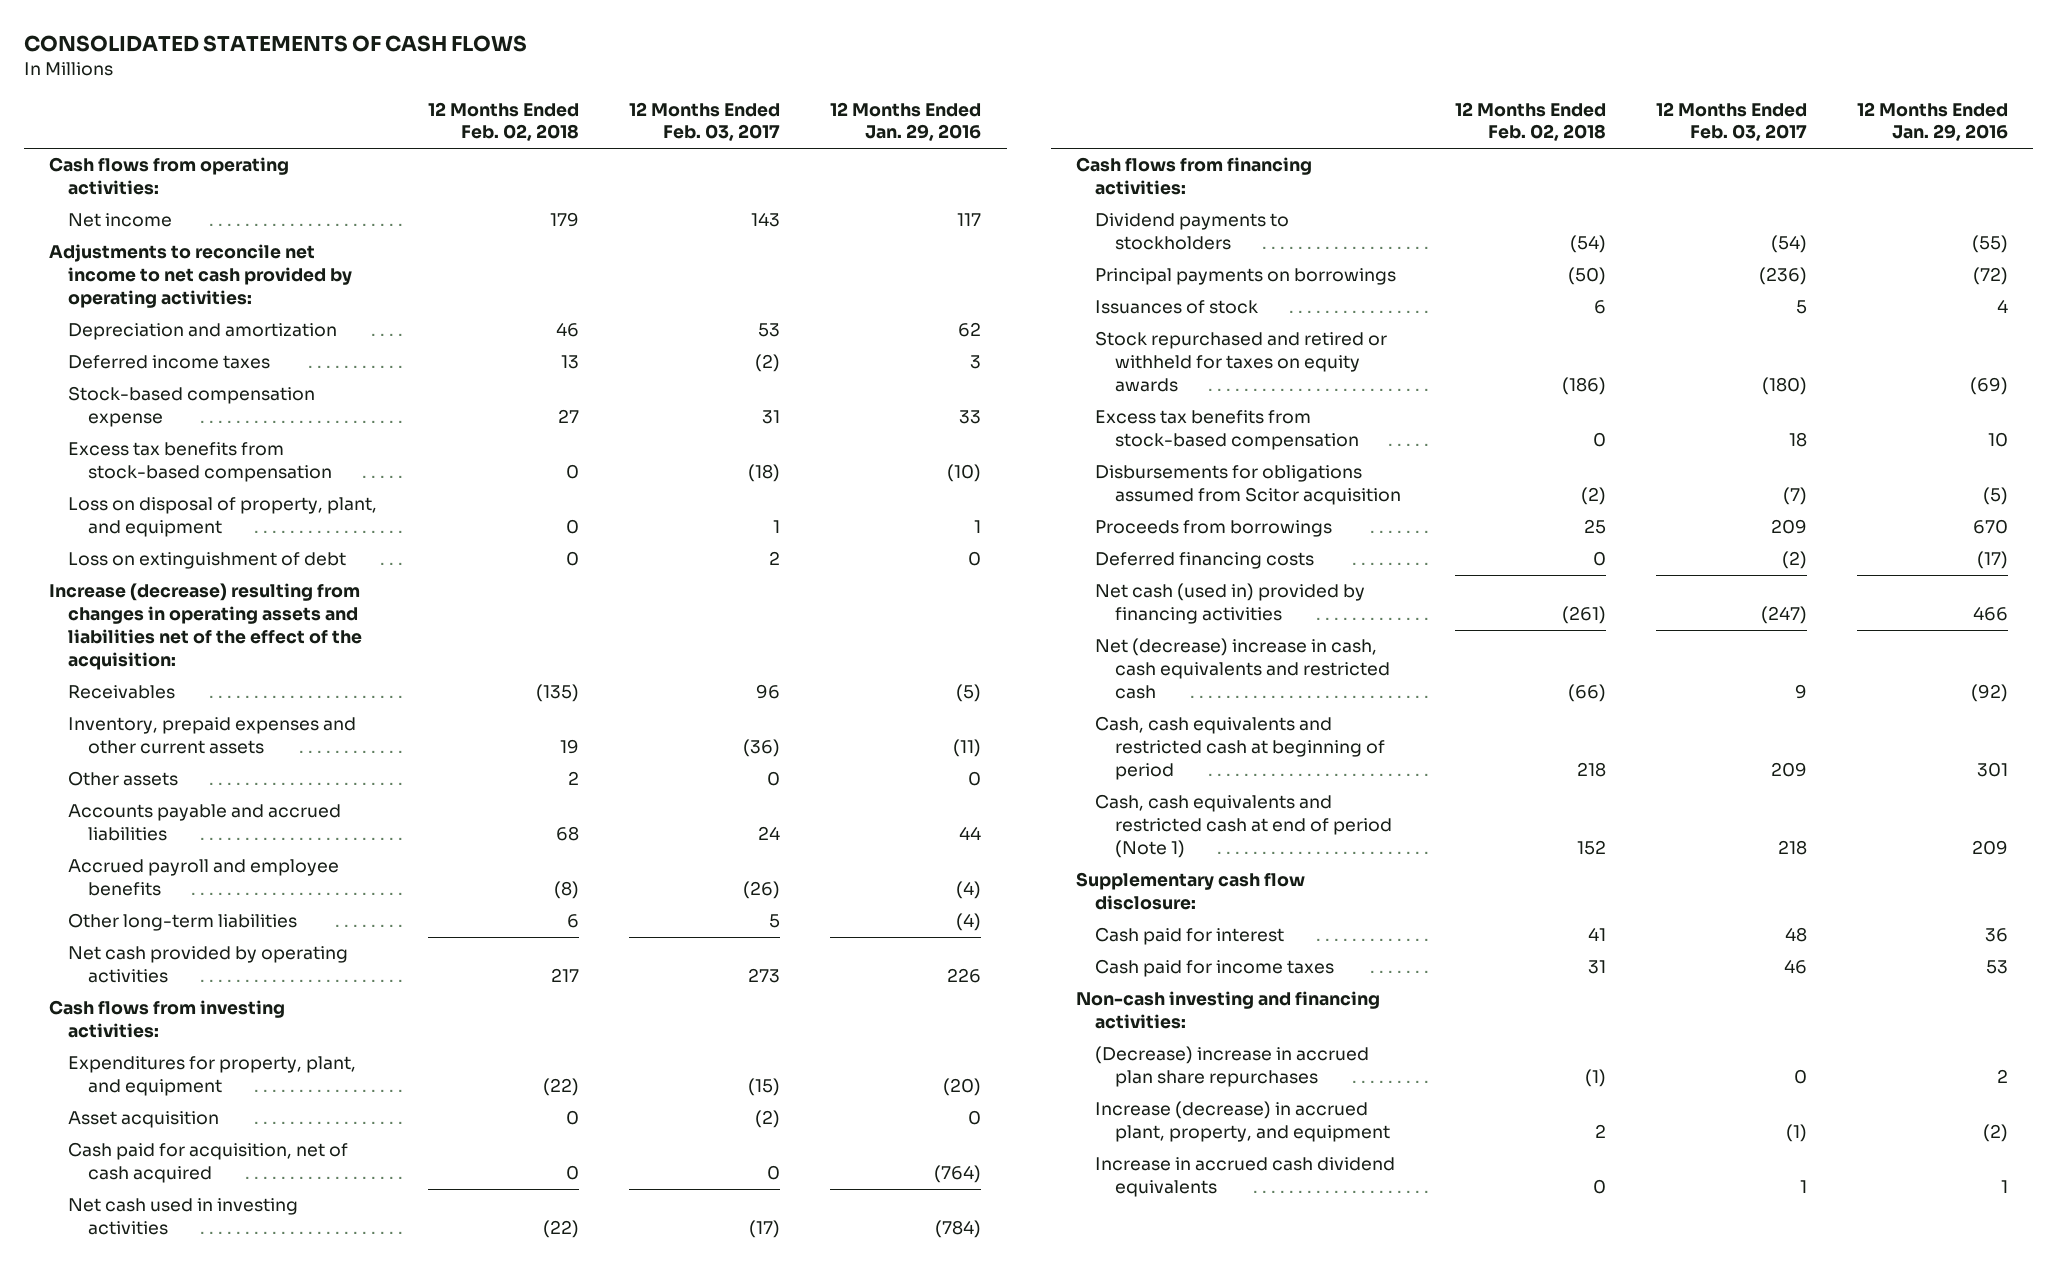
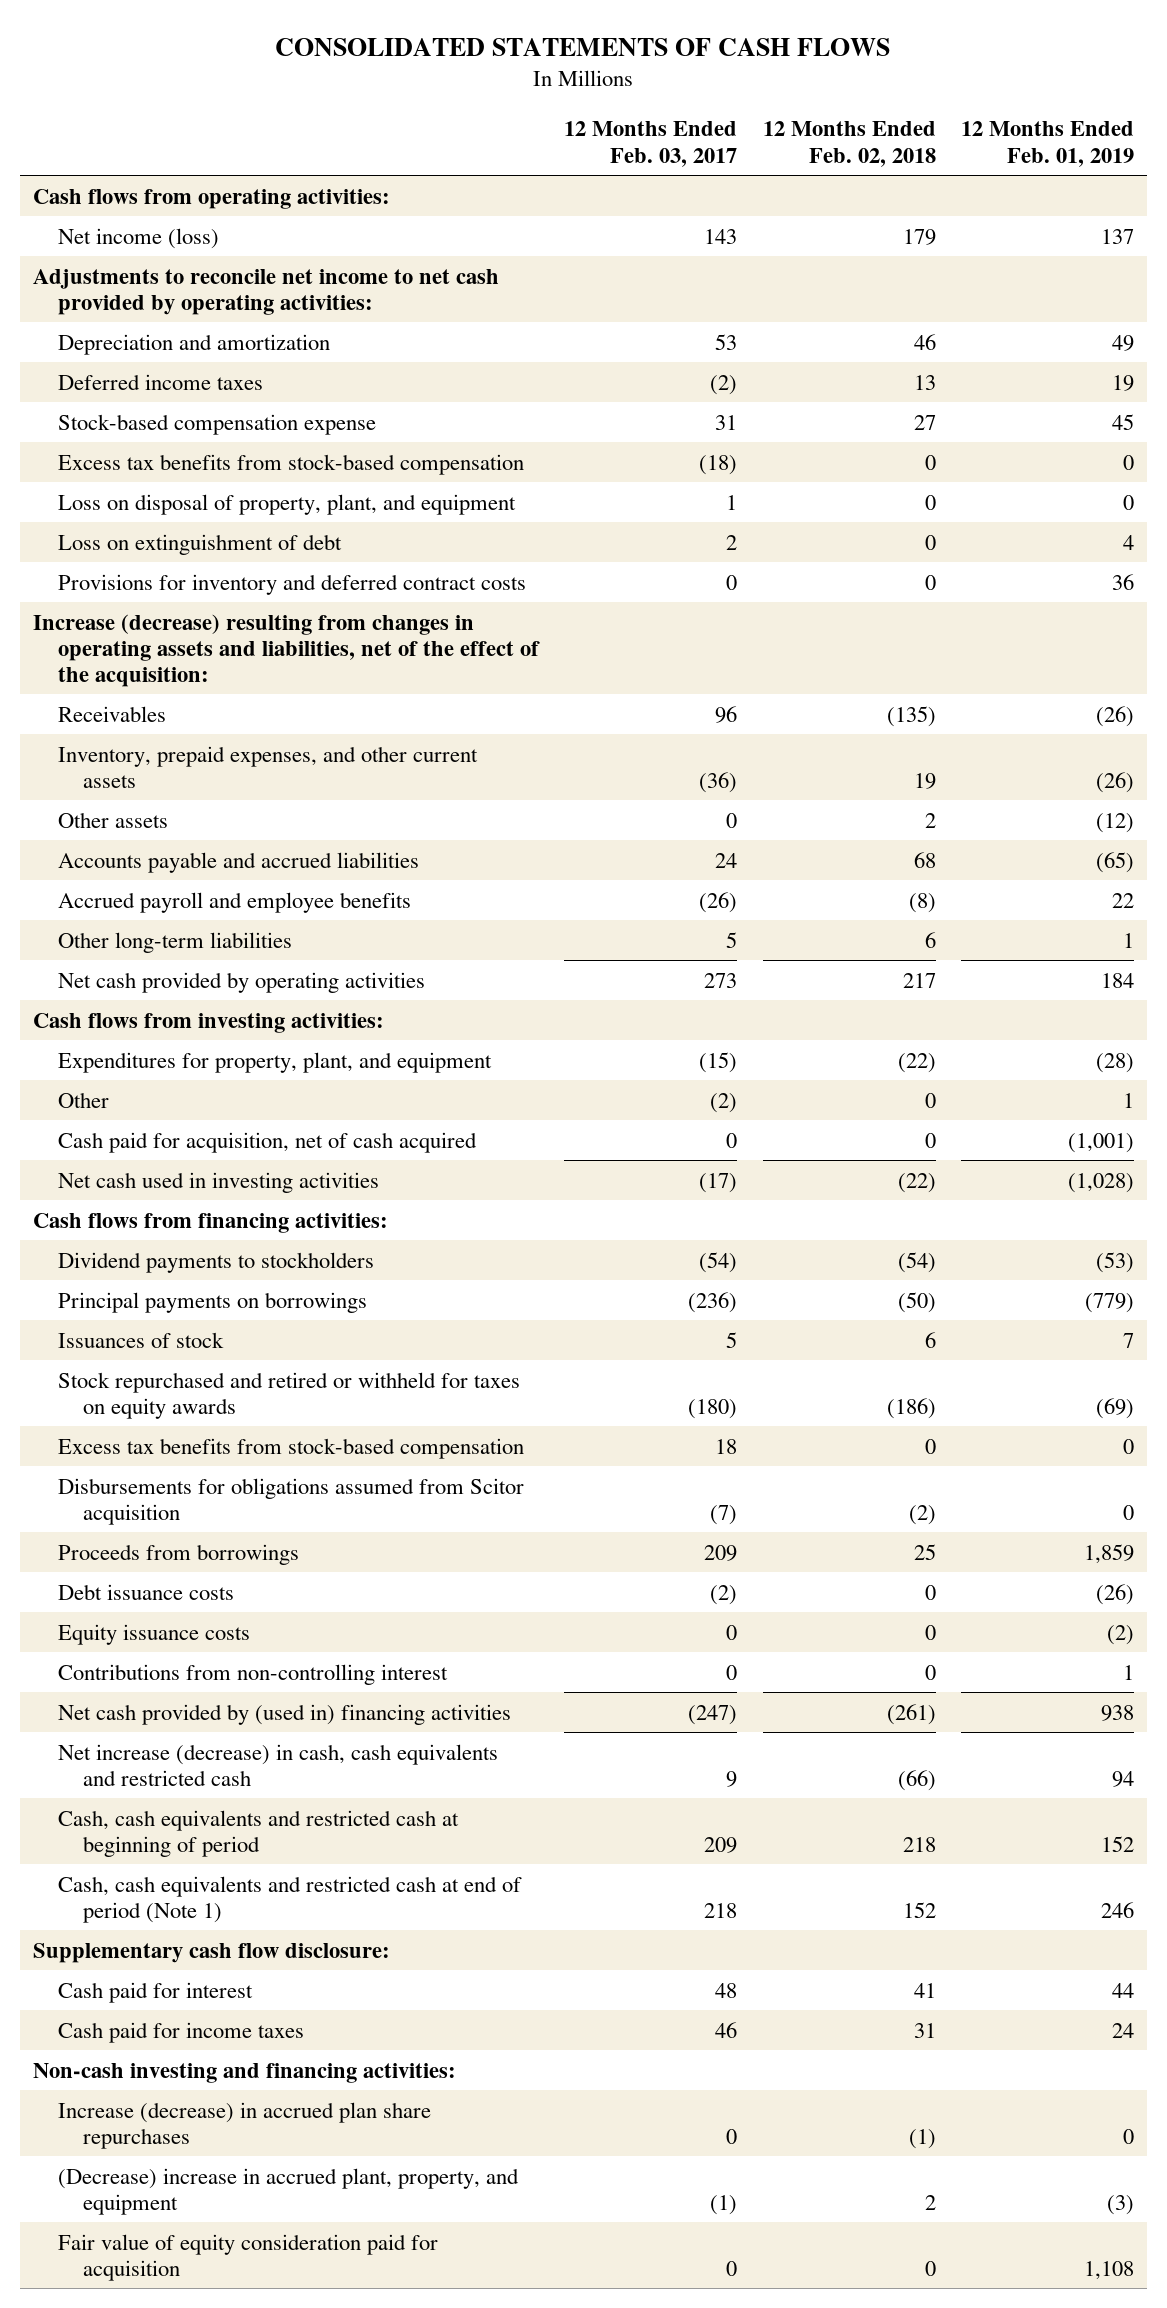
[830,101,982,142] 12 Months Ended Jan. 29, 2016 -> none
none -> [960,121,1134,167] 12 Months Ended Feb. 01, 2019
[68,213,173,228] Net income -> [57,227,219,249] Net income (loss)
none -> [57,573,526,595] Provisions for inventory and deferred contract costs
[49,583,363,671] Increase (decrease) resulting from changes in operating assets and liabilities net of the effect of the acquisition: -> [33,613,540,687] Increase (decrease) resulting from changes in operating assets and liabilities, net of the effect of the acquisition:
[68,717,357,755] Inventory, prepaid expenses and other current assets -> [57,745,478,788] Inventory, prepaid expenses, and other current assets
[68,1111,220,1129] Asset acquisition -> none
none -> [57,1091,109,1108] Other
[1095,552,1315,570] Deferred financing costs -> [57,1583,234,1600] Debt issuance costs
none -> [57,1623,250,1645] Equity issuance costs
none -> [57,1663,448,1685] Contributions from non-controlling interest
[1095,583,1366,625] Net cash (used in) provided by financing activities -> [57,1703,511,1725] Net cash provided by (used in) financing activities
[1095,638,1390,700] Net (decrease) increase in cash, cash equivalents and restricted cash -> [57,1743,498,1786] Net increase (decrease) in cash, cash equivalents and restricted cash
[1095,1157,1396,1198] Increase in accrued cash dividend equivalents -> none
[1095,1046,1370,1088] (Decrease) increase in accrued plan share repurchases -> [57,2101,431,2149] Increase (decrease) in accrued plan share repurchases
[1095,1101,1390,1143] Increase (decrease) in accrued plant, property, and equipment -> [57,2167,519,2215] (Decrease) increase in accrued plant, property, and equipment
none -> [57,2233,438,2281] Fair value of equity consideration paid for acquisition

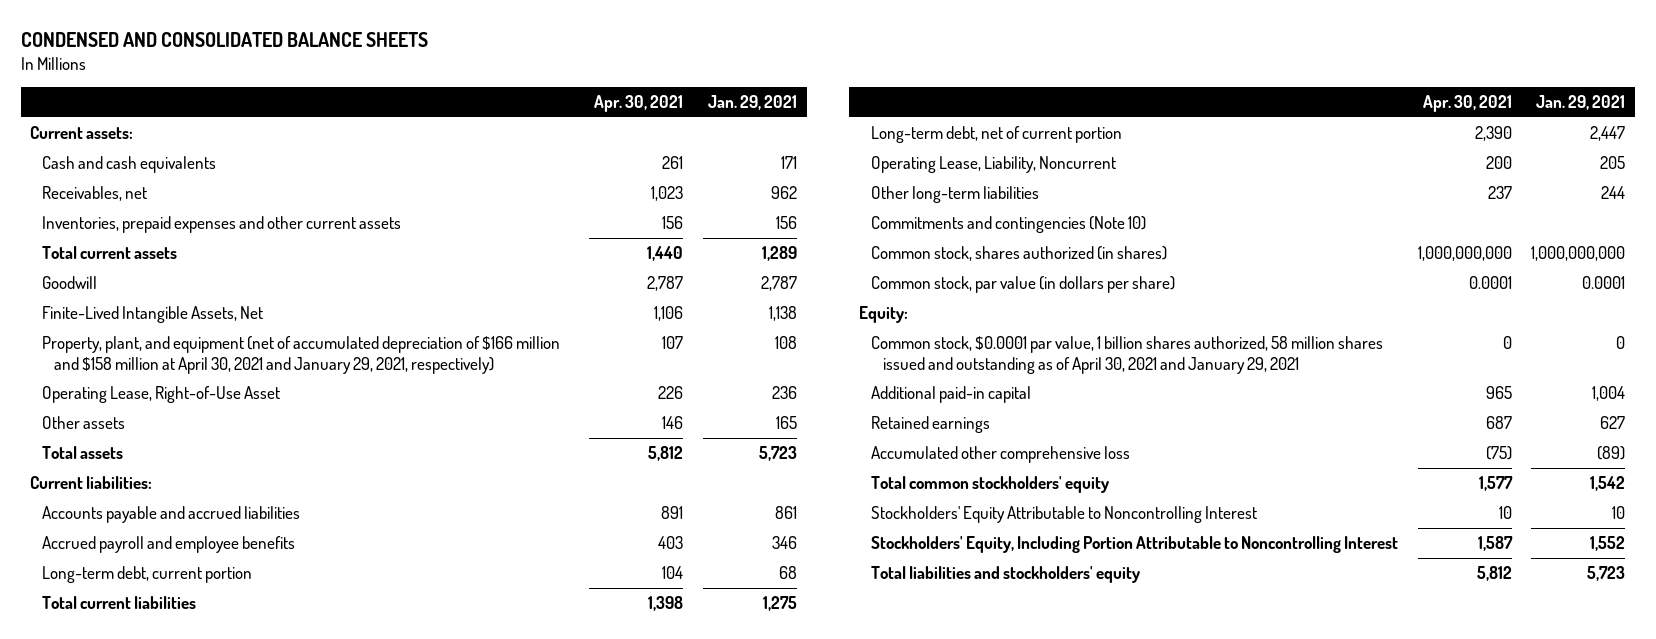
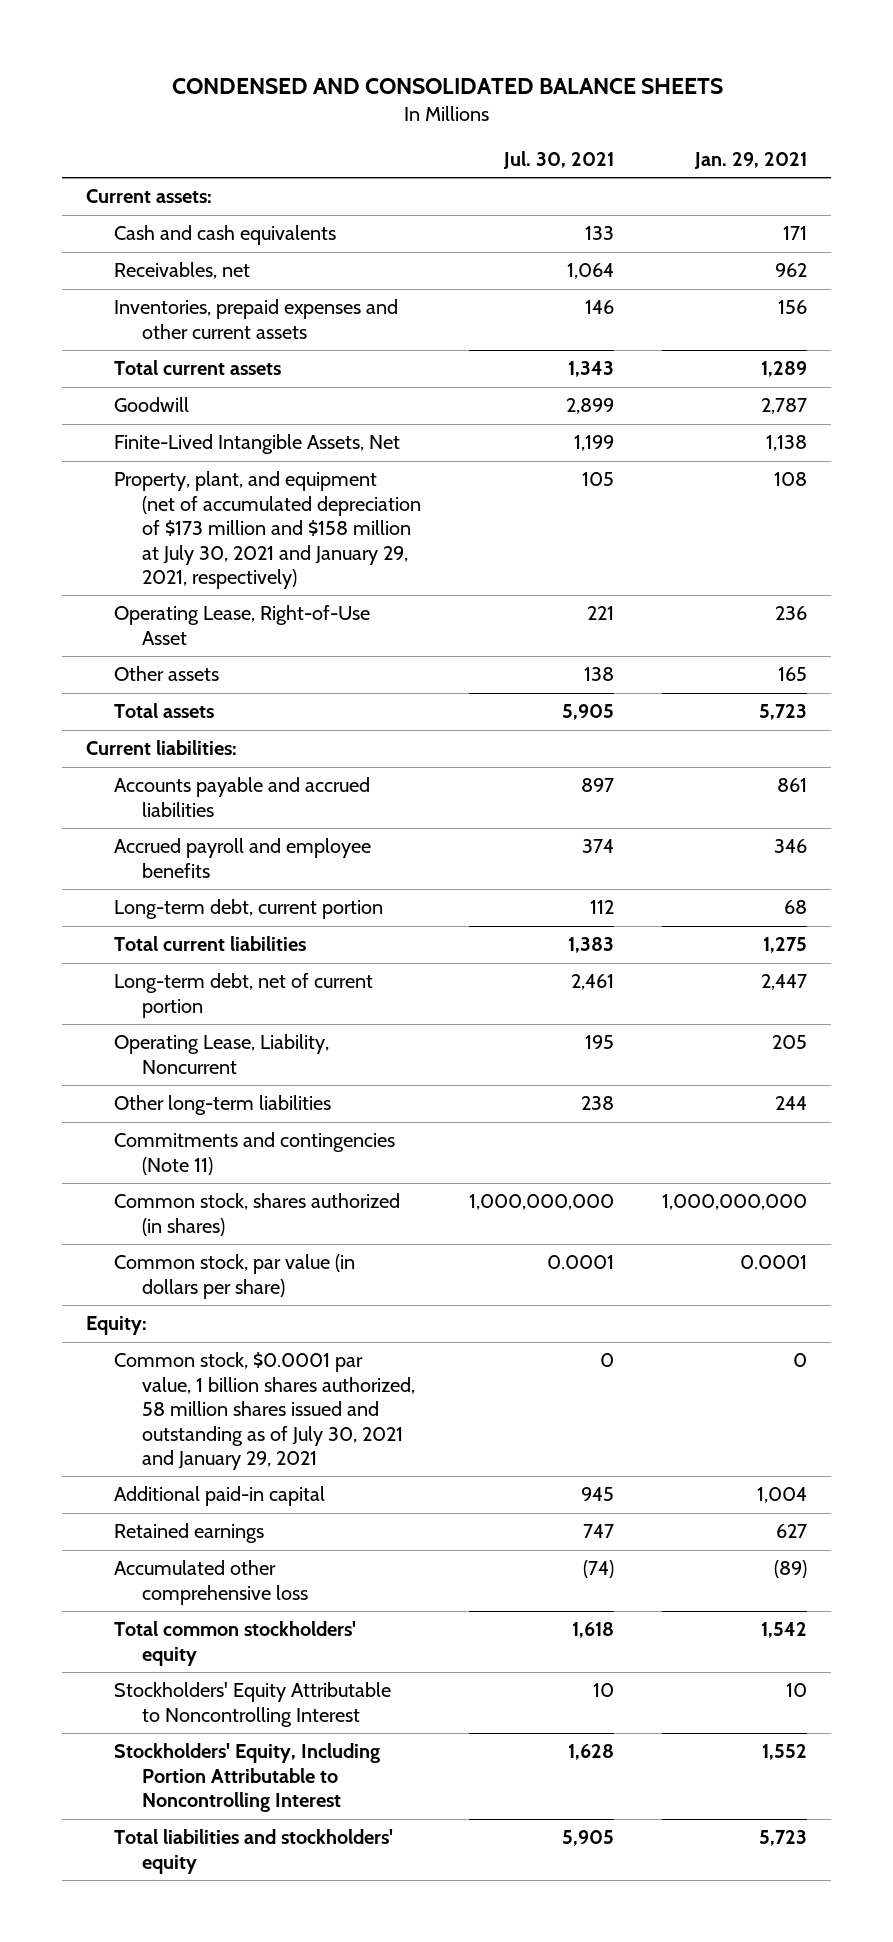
[594,95,684,113] Apr. 30, 2021 -> none
none -> [503,150,615,169] Jul. 30, 2021
[42,336,561,374] Property, plant, and equipment (net of accumulated depreciation of $166 million and $158 million at April 30, 2021 and January 29, 2021, respectively) -> [114,471,422,590] Property, plant, and equipment (net of accumulated depreciation of $173 million and $158 million at July 30, 2021 and January 29, 2021, respectively)
[870,216,1146,234] Commitments and contingencies (Note 10) -> [114,1132,396,1175] Commitments and contingencies (Note 11)
[870,336,1383,374] Common stock, $0.0001 par value, 1 billion shares authorized, 58 million shares issued and outstanding as of April 30, 2021 and January 29, 2021 -> [114,1352,416,1471] Common stock, $0.0001 par value, 1 billion shares authorized, 58 million shares issued and outstanding as of July 30, 2021 and January 29, 2021

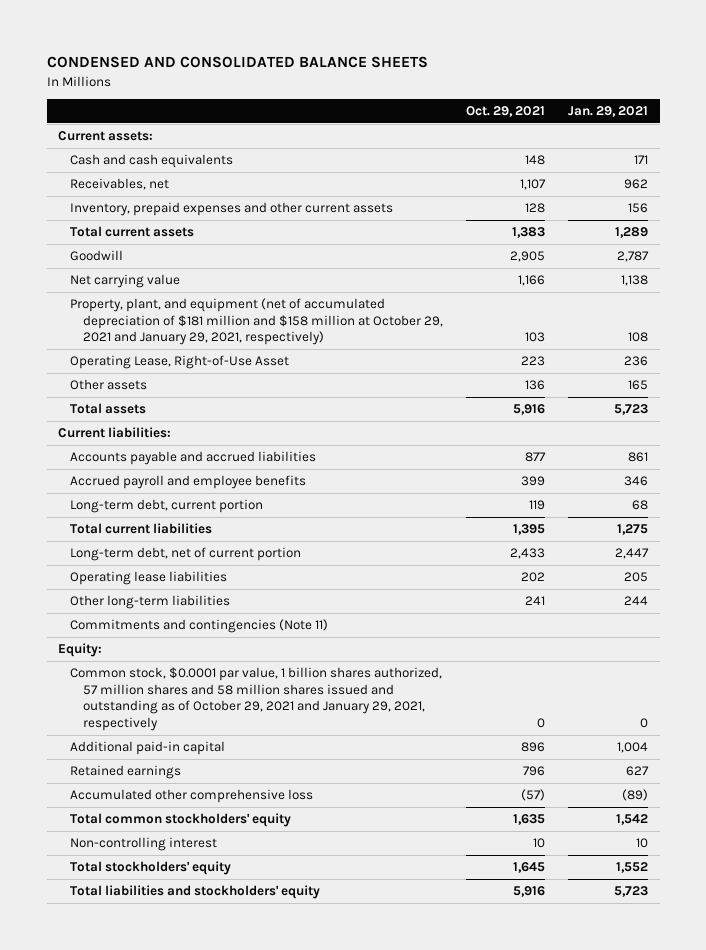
[503,150,615,169] Jul. 30, 2021 -> none
none -> [465,105,545,117] Oct. 29, 2021
[114,299,399,339] Inventories, prepaid expenses and other current assets -> [70,202,394,217] Inventory, prepaid expenses and other current assets
[114,434,401,455] Finite-Lived Intangible Assets, Net -> [70,274,181,289] Net carrying value
[114,471,422,590] Property, plant, and equipment (net of accumulated depreciation of $173 million and $158 million at July 30, 2021 and January 29, 2021, respectively) -> [70,298,443,346] Property, plant, and equipment (net of accumulated depreciation of $181 million and $158 million at October 29, 2021 and January 29, 2021, respectively)
[114,1034,330,1074] Operating Lease, Liability, Noncurrent -> [70,571,228,586] Operating lease liabilities
[114,1193,401,1236] Common stock, shares authorized (in shares) -> none
[114,1254,356,1299] Common stock, par value (in dollars per share) -> none
[114,1352,416,1471] Common stock, $0.0001 par value, 1 billion shares authorized, 58 million shares issued and outstanding as of July 30, 2021 and January 29, 2021 -> [70,667,443,732] Common stock, $0.0001 par value, 1 billion shares authorized, 57 million shares and 58 million shares issued and outstanding as of October 29, 2021 and January 29, 2021, respectively
[114,1682,392,1727] Stockholders' Equity Attributable to Noncontrolling Interest -> [70,837,218,852] Non-controlling interest
[114,1743,381,1813] Stockholders' Equity, Including Portion Attributable to Noncontrolling Interest -> [70,861,232,876] Total stockholders' equity

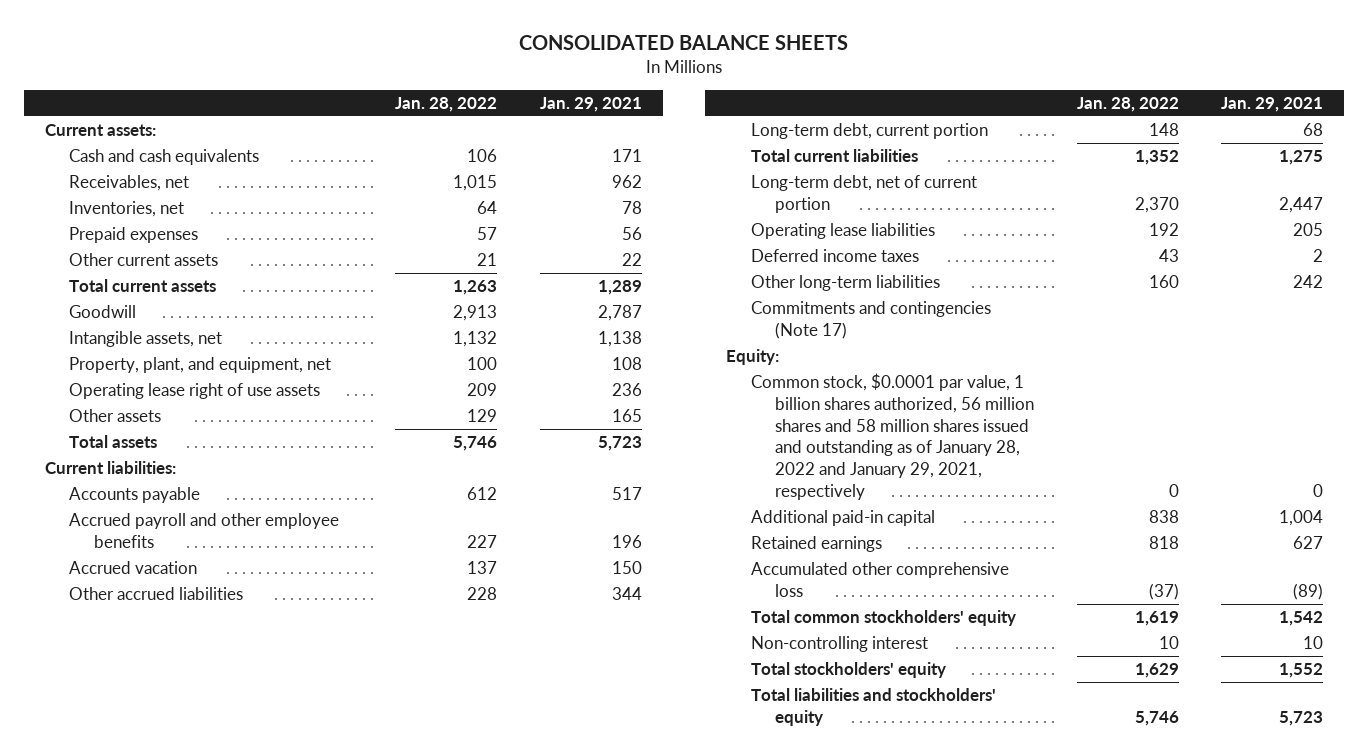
[46,56,428,69] CONDENSED AND CONSOLIDATED BALANCE SHEETS -> [518,34,848,50] CONSOLIDATED BALANCE SHEETS
[465,105,545,117] Oct. 29, 2021 -> none
none -> [395,96,498,112] Jan. 28, 2022
[70,202,394,217] Inventory, prepaid expenses and other current assets -> none
none -> [69,201,185,218] Inventories, net
none -> [69,227,199,244] Prepaid expenses
none -> [69,253,219,267] Other current assets
[70,274,181,289] Net carrying value -> [69,331,223,348] Intangible assets, net
[70,298,443,346] Property, plant, and equipment (net of accumulated depreciation of $181 million and $158 million at October 29, 2021 and January 29, 2021, respectively) -> [69,357,332,374] Property, plant, and equipment, net
[70,355,290,370] Operating Lease, Right-of-Use Asset -> [69,383,321,400] Operating lease right of use assets
[70,451,317,466] Accounts payable and accrued liabilities -> none
none -> [69,487,201,504] Accounts payable
[70,475,307,490] Accrued payroll and employee benefits -> [69,513,340,548] Accrued payroll and other employee benefits
[624,476,649,487] 346 -> [611,534,642,548] 196
none -> [69,561,198,575] Accrued vacation
none -> [69,587,244,601] Other accrued liabilities
none -> [750,249,919,263] Deferred income taxes
[624,596,649,606] 244 -> [1292,275,1323,289] 242
[70,619,329,634] Commitments and contingencies (Note 11) -> [750,301,991,339] Commitments and contingencies (Note 17)
[70,667,443,732] Common stock, $0.0001 par value, 1 billion shares authorized, 57 million shares and 58 million shares issued and outstanding as of October 29, 2021 and January 29, 2021, respectively -> [750,373,1035,500] Common stock, $0.0001 par value, 1 billion shares authorized, 56 million shares and 58 million shares issued and outstanding as of January 28, 2022 and January 29, 2021, respectively

